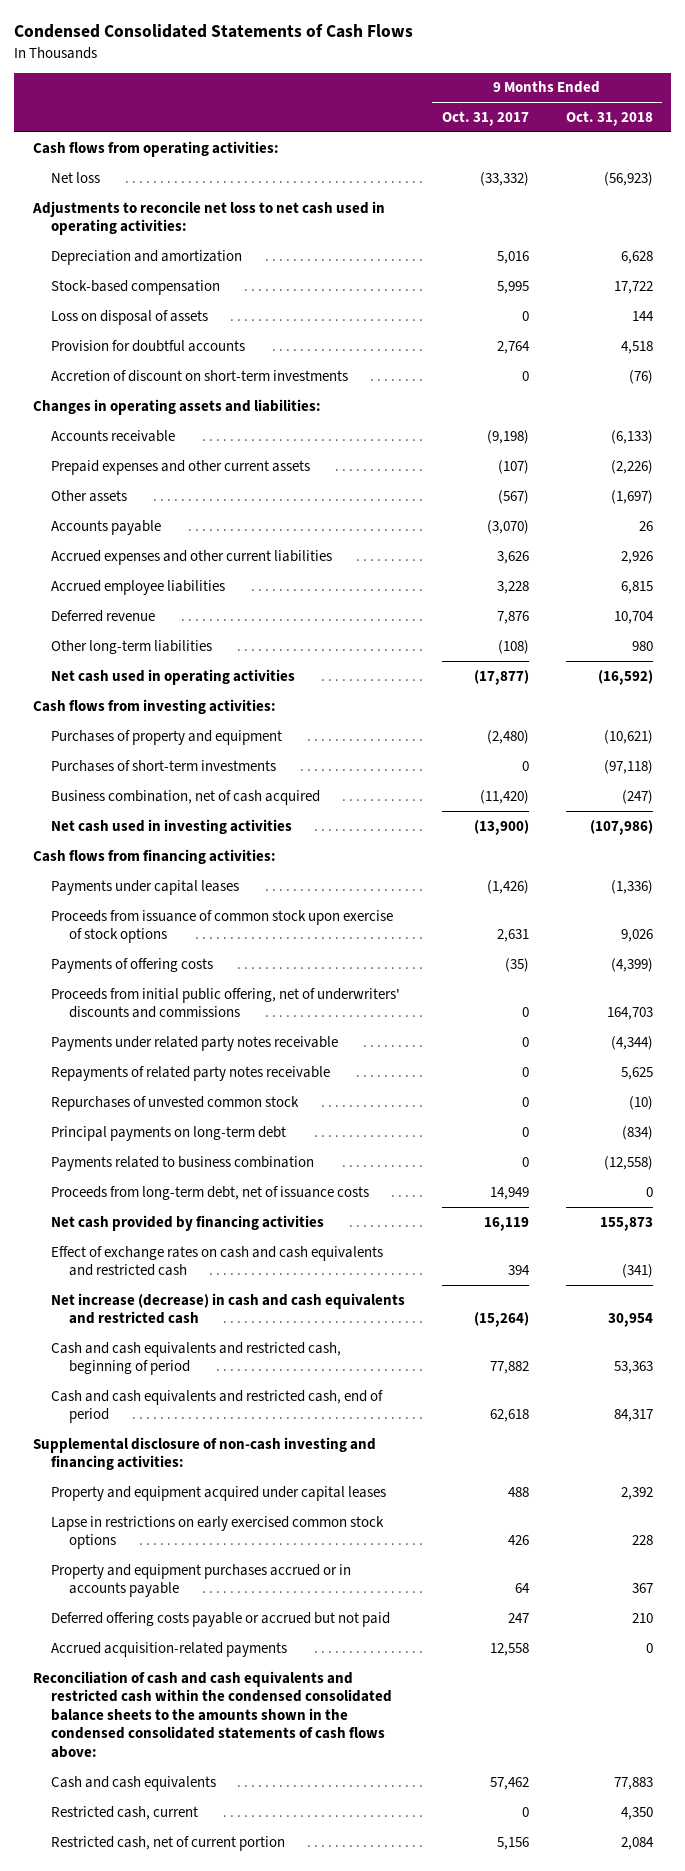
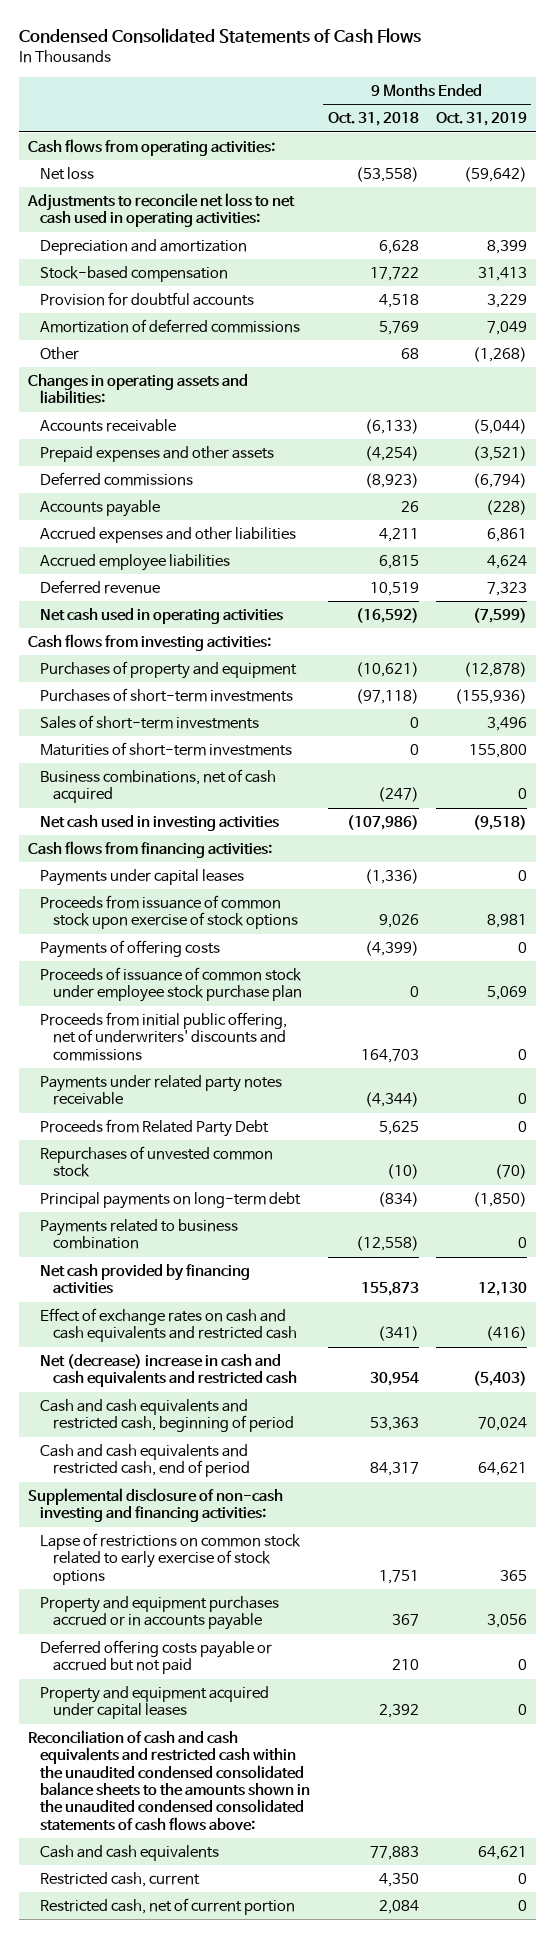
[441,111,529,127] Oct. 31, 2017 -> none
none -> [435,112,527,127] Oct. 31, 2019
[603,171,653,186] (56,923) -> [355,167,419,183] (53,558)
[50,309,208,325] Loss on disposal of assets -> none
[50,369,348,382] Accretion of discount on short-term investments -> none
none -> [40,319,301,334] Amortization of deferred commissions
none -> [40,347,80,361] Other
[50,489,127,502] Other assets -> none
[50,459,310,475] Prepaid expenses and other current assets -> [40,446,275,463] Prepaid expenses and other assets
[610,459,653,474] (2,226) -> [364,446,419,462] (4,254)
none -> [40,472,194,487] Deferred commissions
[50,549,332,565] Accrued expenses and other current liabilities -> [40,527,297,544] Accrued expenses and other liabilities
[620,550,653,564] 2,926 -> [378,528,419,543] 4,211
[50,639,212,654] Other long-term liabilities -> none
[613,610,654,624] 10,704 -> [369,582,419,597] 10,519
none -> [40,715,260,730] Sales of short-term investments
none -> [40,742,293,757] Maturities of short-term investments
[50,789,320,805] Business combination, net of cash acquired -> [40,769,277,804] Business combinations, net of cash acquired
none -> [40,967,303,1003] Proceeds of issuance of common stock under employee stock purchase plan
[50,1065,330,1081] Repayments of related party notes receivable -> [40,1119,270,1138] Proceeds from Related Party Debt
[50,1185,369,1200] Proceeds from long-term debt, net of issuance costs -> none
[50,1292,405,1325] Net increase (decrease) in cash and cash equivalents and restricted cash -> [40,1354,298,1388] Net (decrease) increase in cash and cash equivalents and restricted cash
[50,1515,384,1550] Lapse in restrictions on early exercised common stock options -> [40,1533,302,1585] Lapse of restrictions on common stock related to early exercise of stock options
[631,1535,653,1546] 228 -> [378,1569,419,1584] 1,751
[50,1641,287,1657] Accrued acquisition-related payments -> none
[50,1485,386,1501] Property and equipment acquired under capital leases -> [40,1686,270,1720] Property and equipment acquired under capital leases
[32,1670,392,1759] Reconciliation of cash and cash equivalents and restricted cash within the condensed consolidated balance sheets to the amounts shown in the condensed consolidated statements of cash flows above: -> [27,1730,311,1831] Reconciliation of cash and cash equivalents and restricted cash within the unaudited condensed consolidated balance sheets to the amounts shown in the unaudited condensed consolidated statements of cash flows above:

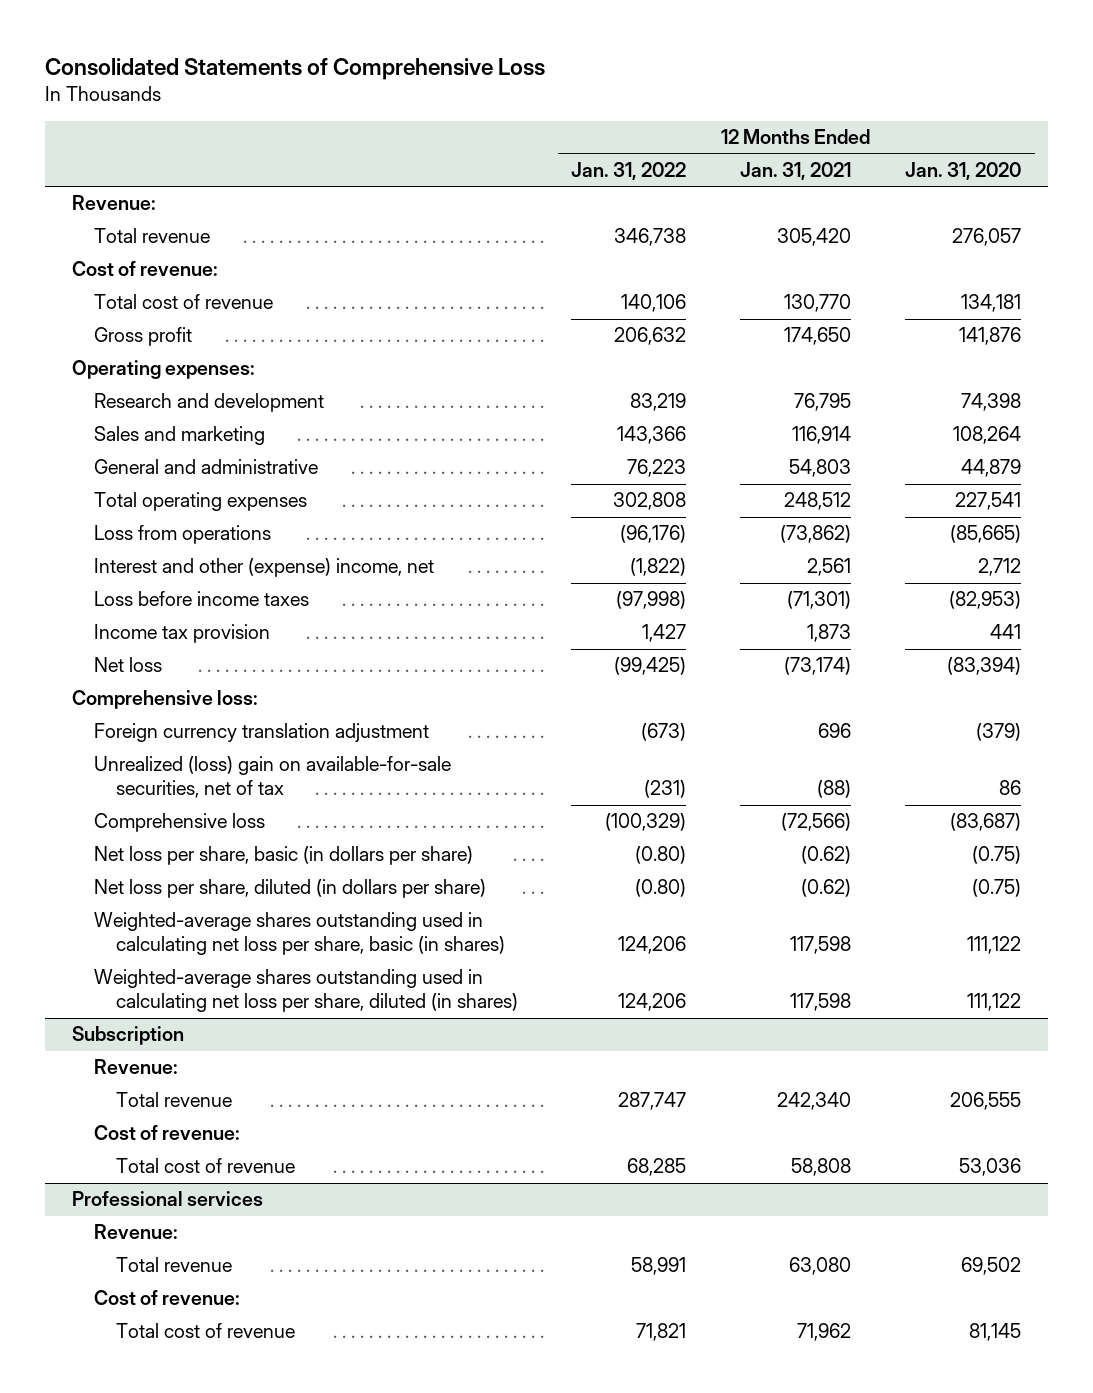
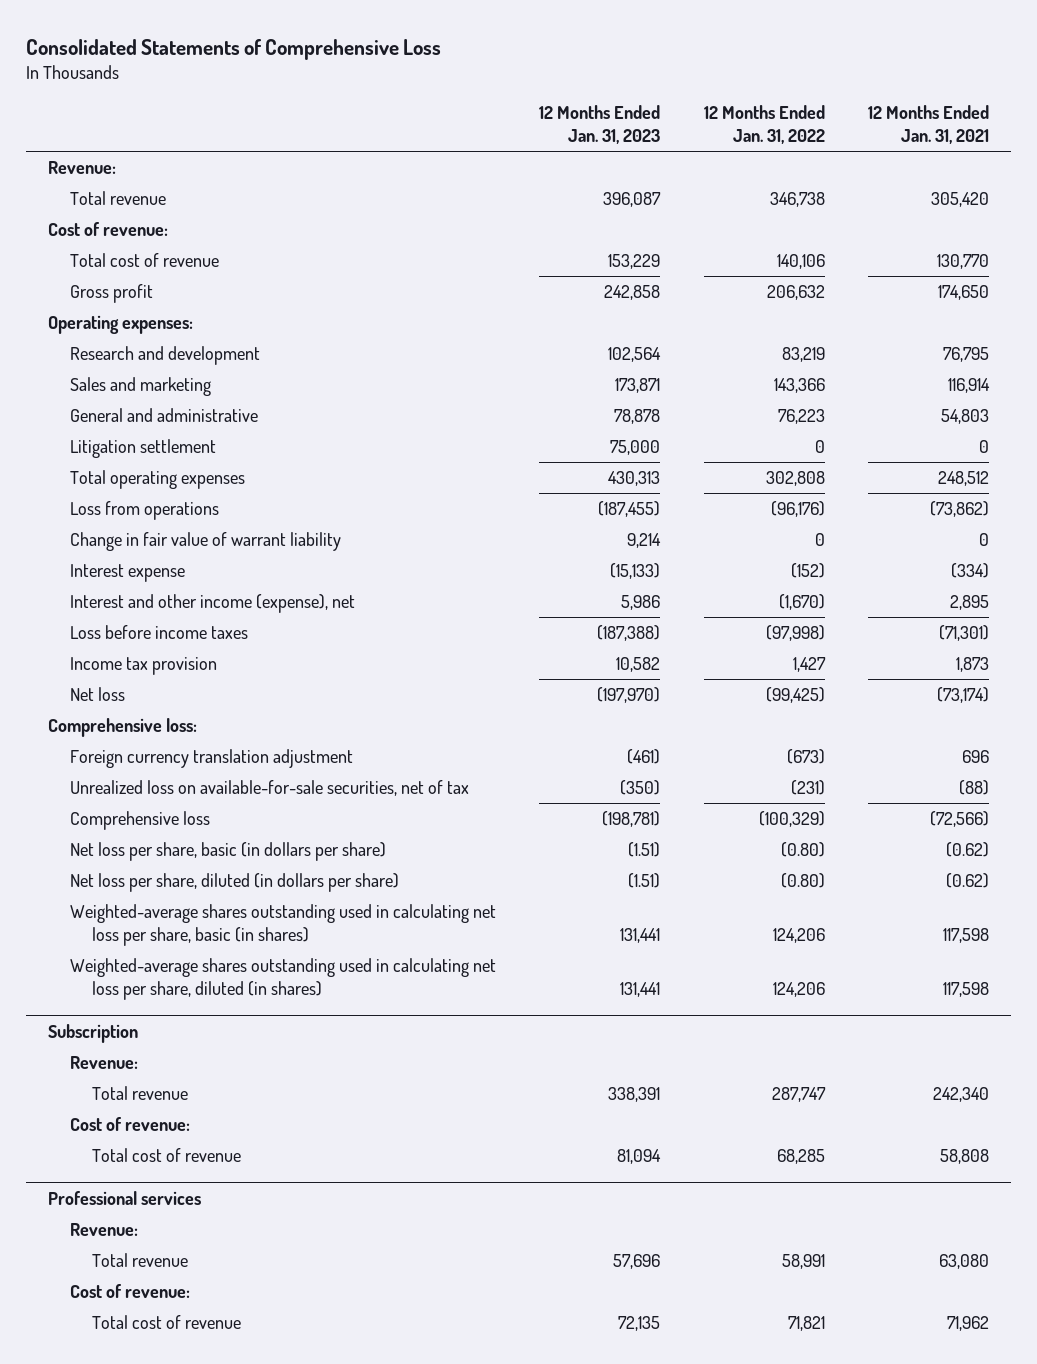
[905,161,1022,180] Jan. 31, 2020 -> none
none -> [539,105,661,144] 12 Months Ended Jan. 31, 2023
none -> [69,439,216,459] Litigation settlement
none -> [69,532,341,552] Change in fair value of warrant liability
none -> [69,564,185,583] Interest expense
[93,558,434,578] Interest and other (expense) income, net -> [69,594,355,614] Interest and other income (expense), net
[630,558,687,577] (1,822) -> [778,594,825,611] (1,670)
[807,558,852,577] 2,561 -> [949,595,989,611] 2,895
[93,756,451,799] Unrealized (loss) gain on available-for-sale securities, net of tax -> [69,780,469,797] Unrealized loss on available-for-sale securities, net of tax

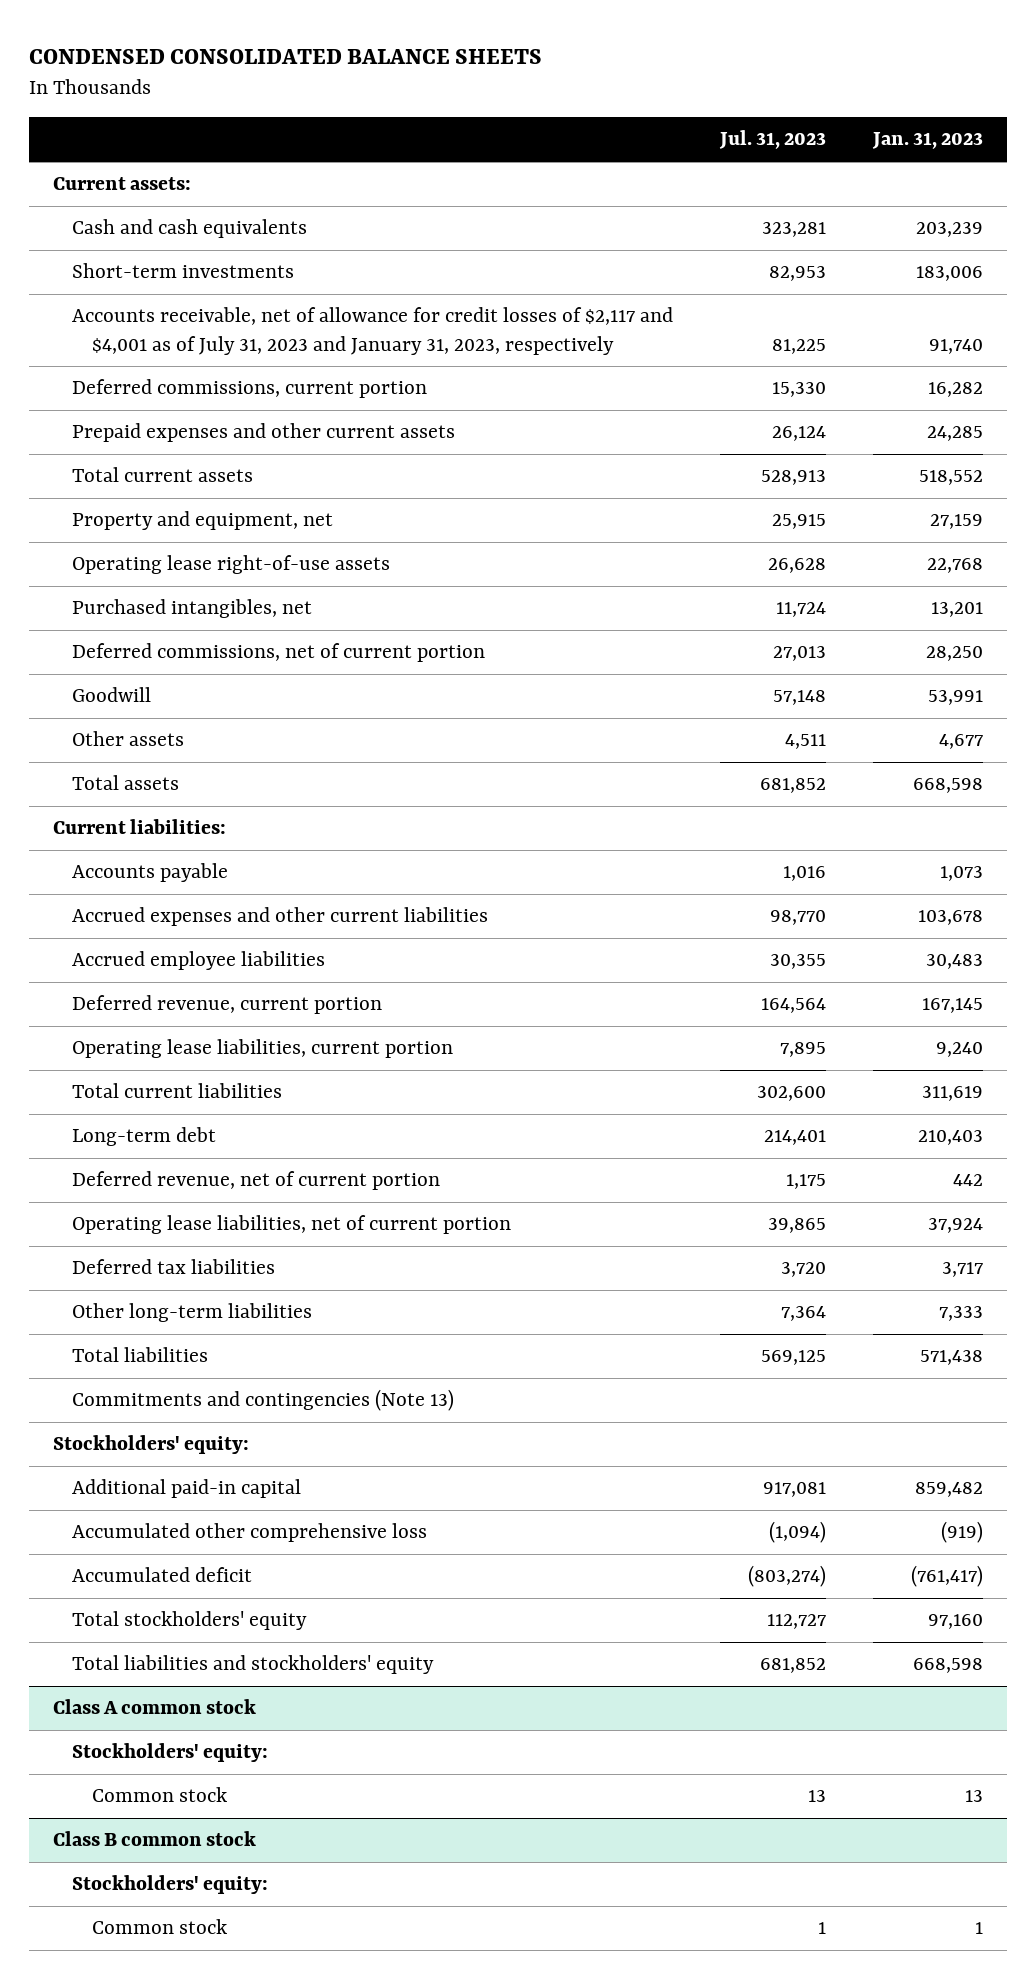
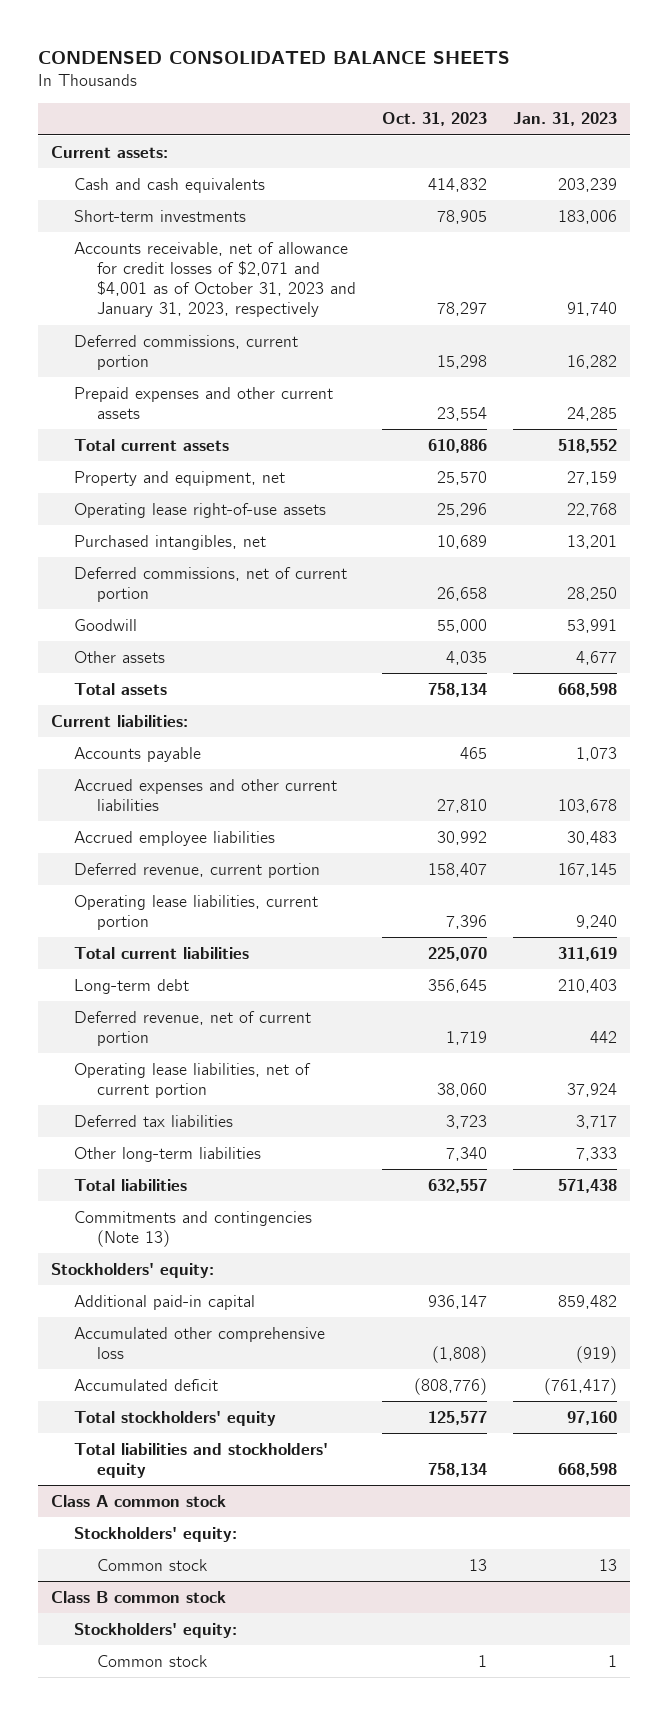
[719,130,827,150] Jul. 31, 2023 -> none
none -> [381,112,487,127] Oct. 31, 2023
[72,307,674,355] Accounts receivable, net of allowance for credit losses of $2,117 and $4,001 as of July 31, 2023 and January 31, 2023, respectively -> [73,241,356,318] Accounts receivable, net of allowance for credit losses of $2,071 and $4,001 as of October 31, 2023 and January 31, 2023, respectively

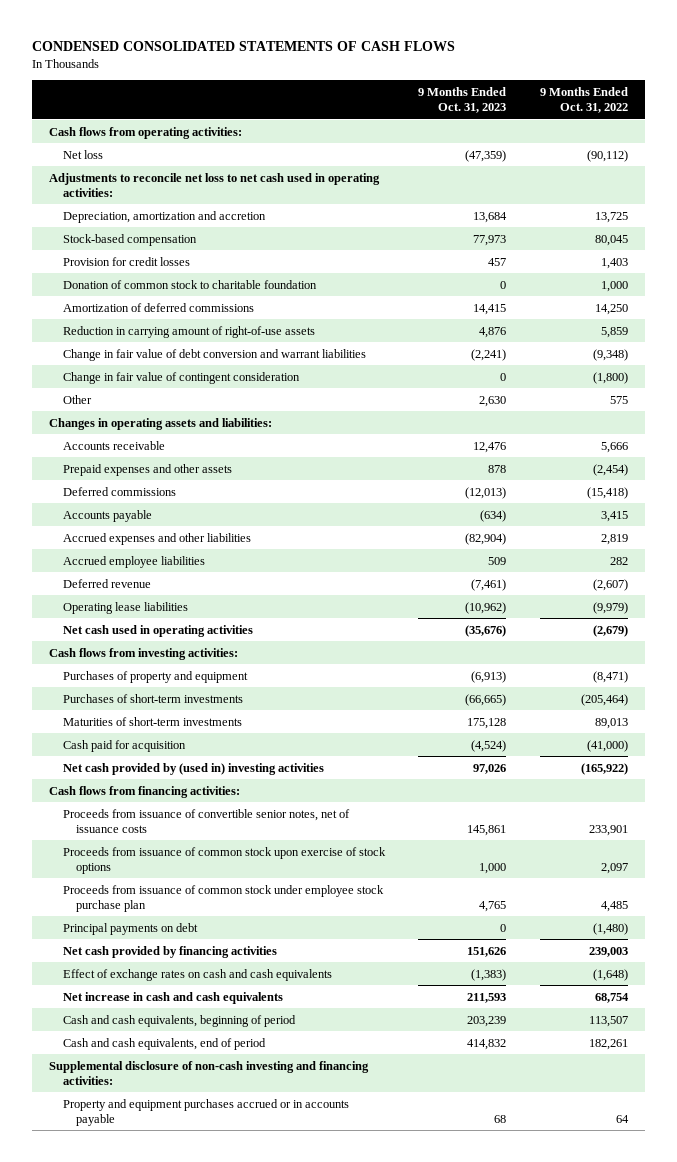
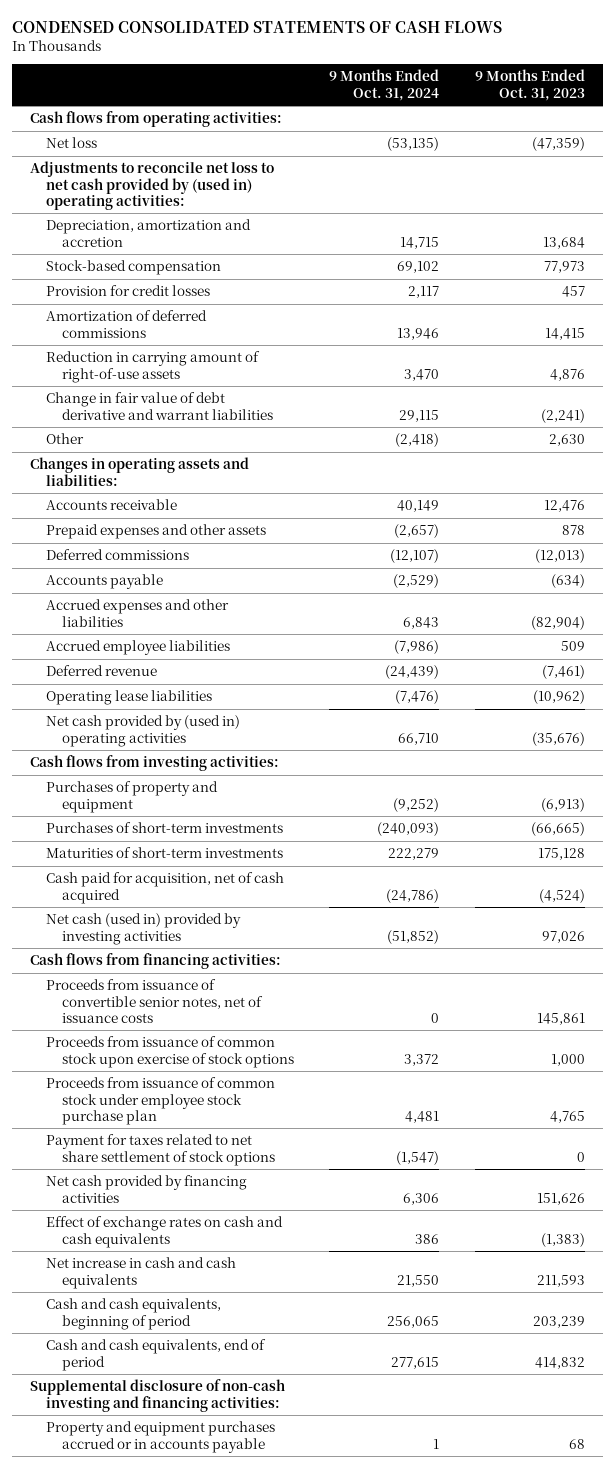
[540,86,629,113] 9 Months Ended Oct. 31, 2022 -> none
none -> [329,69,440,101] 9 Months Ended Oct. 31, 2024
[49,172,381,197] Adjustments to reconcile net loss to net cash used in operating activities: -> [29,161,274,210] Adjustments to reconcile net loss to net cash provided by (used in) operating activities:
[62,279,317,289] Donation of common stock to charitable foundation -> none
[62,371,300,384] Change in fair value of contingent consideration -> none
[62,348,366,361] Change in fair value of debt conversion and warrant liabilities -> [45,392,273,420] Change in fair value of debt derivative and warrant liabilities
[62,624,253,637] Net cash used in operating activities -> [45,715,240,747] Net cash provided by (used in) operating activities
[62,739,186,752] Cash paid for acquisition -> [45,872,284,904] Cash paid for acquisition, net of cash acquired
[62,762,324,775] Net cash provided by (used in) investing activities -> [45,913,241,945] Net cash (used in) provided by investing activities
[62,922,198,935] Principal payments on debt -> none
none -> [45,1134,275,1166] Payment for taxes related to net share settlement of stock options

